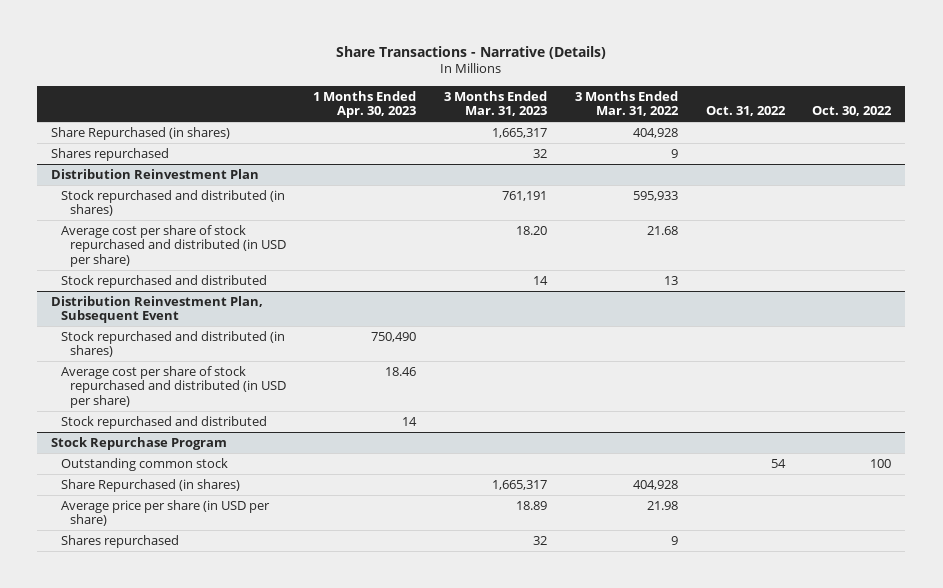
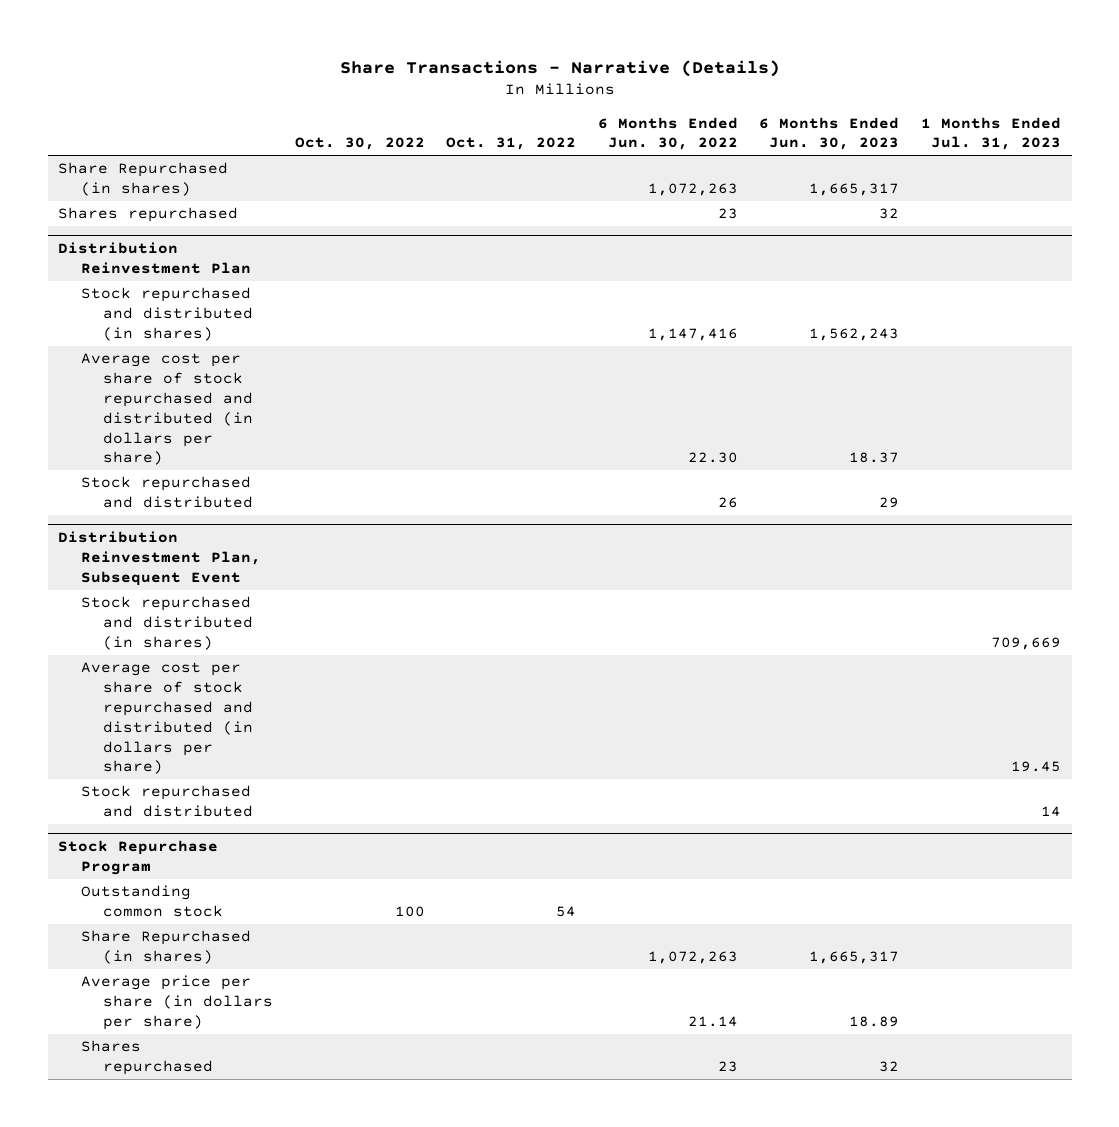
[313,90,417,118] 1 Months Ended Apr. 30, 2023 -> none
[444,90,548,116] 3 Months Ended Mar. 31, 2023 -> none
[574,90,679,116] 3 Months Ended Mar. 31, 2022 -> none
none -> [597,116,738,151] 6 Months Ended Jun. 30, 2022
none -> [759,116,900,151] 6 Months Ended Jun. 30, 2023
none -> [920,116,1061,151] 1 Months Ended Jul. 31, 2023
[60,224,286,267] Average cost per share of stock repurchased and distributed (in USD per share) -> [80,353,254,466] Average cost per share of stock repurchased and distributed (in dollars per share)
[60,365,286,408] Average cost per share of stock repurchased and distributed (in USD per share) -> [80,662,254,775] Average cost per share of stock repurchased and distributed (in dollars per share)
[60,499,270,527] Average price per share (in USD per share) -> [80,975,274,1031] Average price per share (in dollars per share)

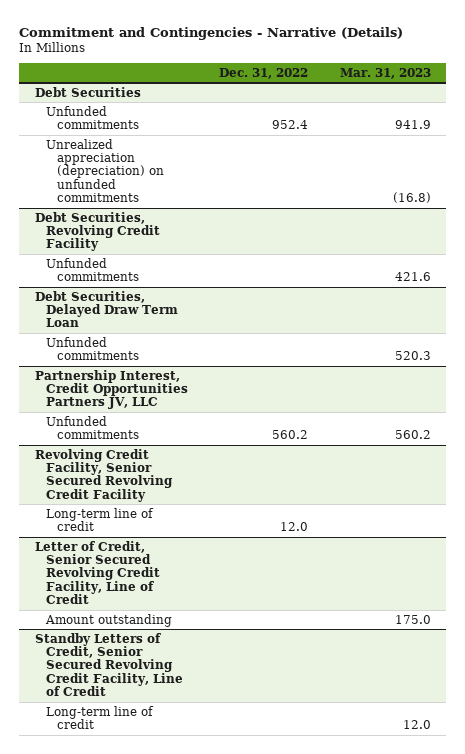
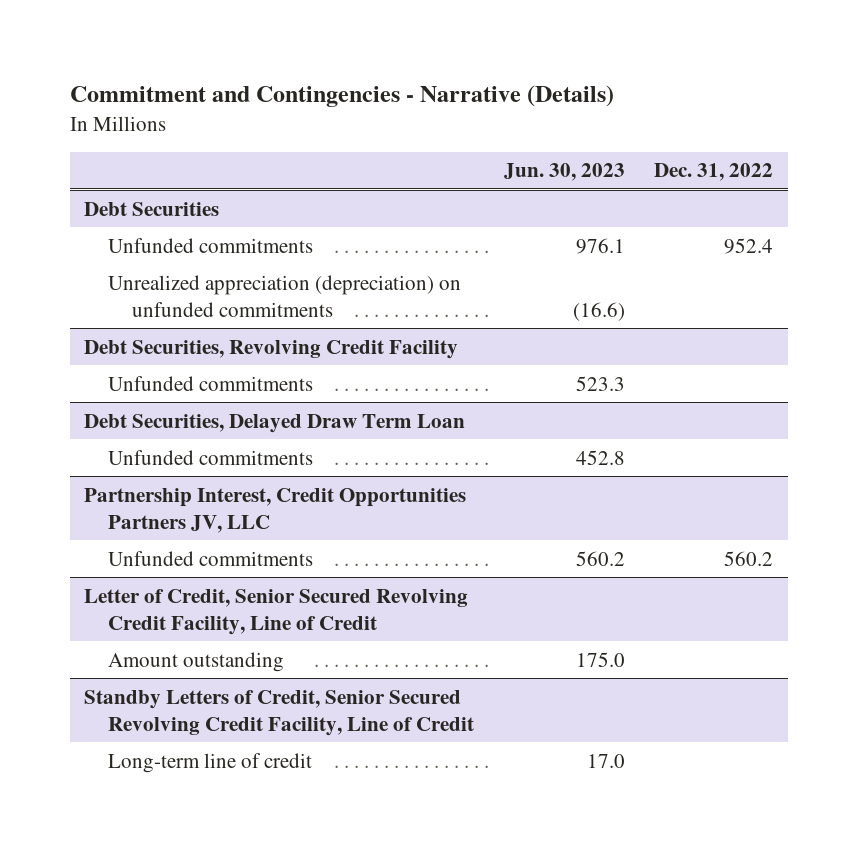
[339,67,431,79] Mar. 31, 2023 -> none
none -> [503,163,625,182] Jun. 30, 2023
[34,448,173,502] Revolving Credit Facility, Senior Secured Revolving Credit Facility -> none
[45,507,154,532] Long-term line of credit -> none

